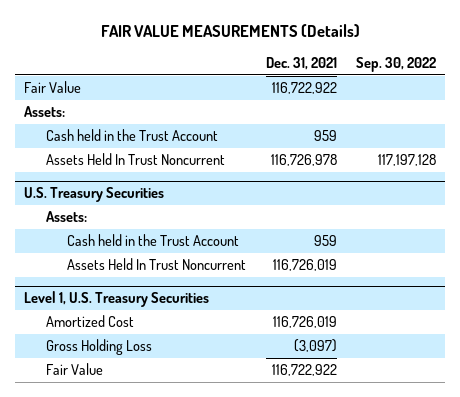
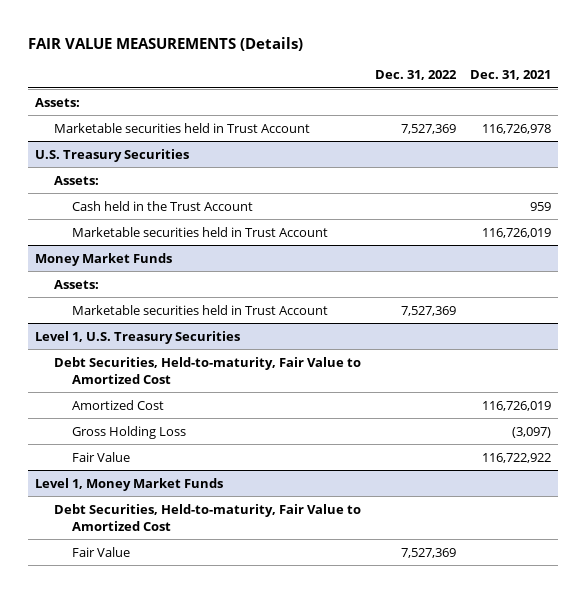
[355,57,436,73] Sep. 30, 2022 -> none
none -> [374,70,457,81] Dec. 31, 2022
[24,81,82,94] Fair Value -> none
[45,129,218,142] Cash held in the Trust Account -> none
[45,153,225,166] Assets Held In Trust Noncurrent -> [53,122,310,133] Marketable securities held in Trust Account
[67,258,247,271] Assets Held In Trust Noncurrent -> [72,226,329,237] Marketable securities held in Trust Account
none -> [35,252,173,266] Money Market Funds
none -> [53,279,99,289] Assets:
none -> [72,304,329,315] Marketable securities held in Trust Account
none -> [53,356,361,384] Debt Securities, Held-to-maturity, Fair Value to Amortized Cost
none -> [35,477,224,491] Level 1, Money Market Funds
none -> [53,503,361,531] Debt Securities, Held-to-maturity, Fair Value to Amortized Cost
none -> [72,546,131,557] Fair Value

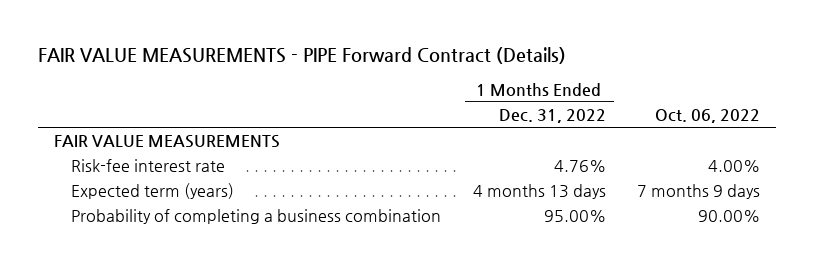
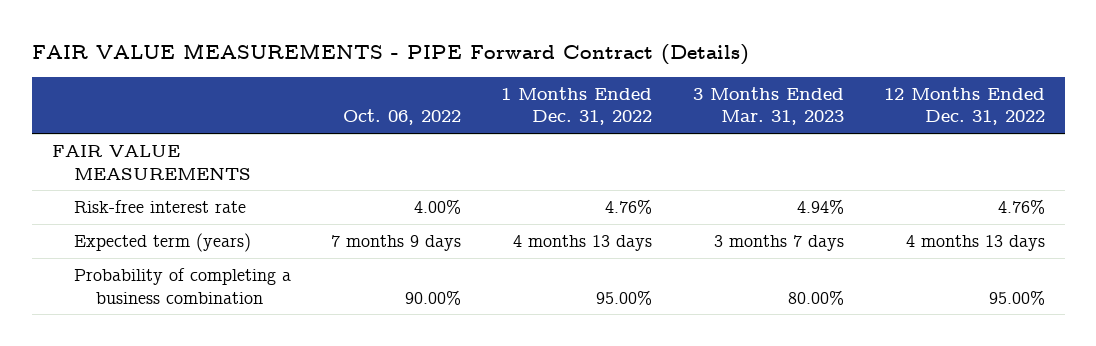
none -> [692,86,844,126] 3 Months Ended Mar. 31, 2023
none -> [883,86,1045,126] 12 Months Ended Dec. 31, 2022
[70,158,225,172] Risk-fee interest rate -> [74,199,247,213] Risk-free interest rate

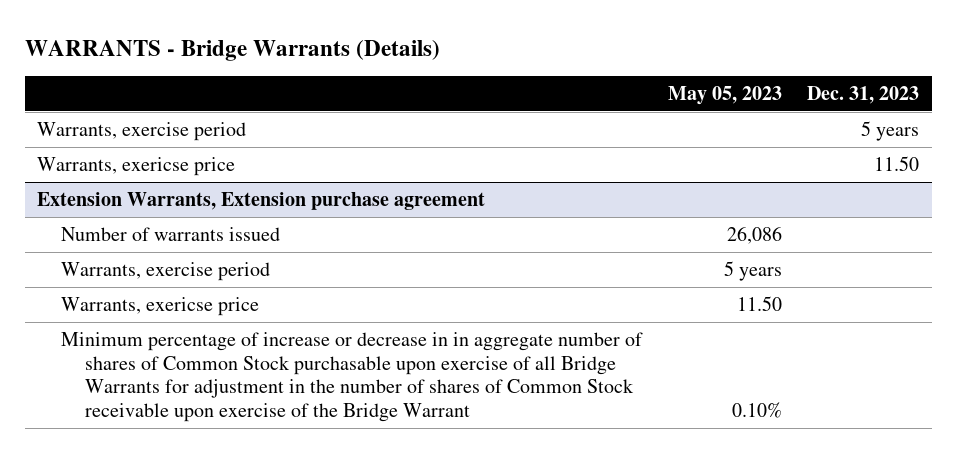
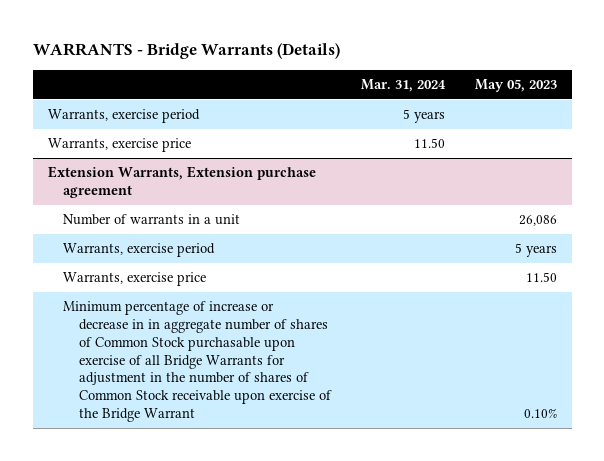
[807,86,920,105] Dec. 31, 2023 -> none
none -> [360,79,446,93] Mar. 31, 2024
[37,157,236,177] Warrants, exericse price -> [47,138,191,153] Warrants, exercise price
[61,227,281,242] Number of warrants issued -> [63,214,241,226] Number of warrants in a unit
[61,297,260,317] Warrants, exericse price -> [63,272,207,287] Warrants, exercise price

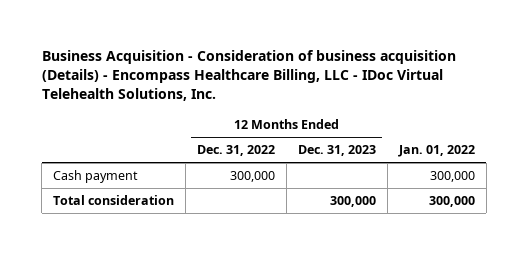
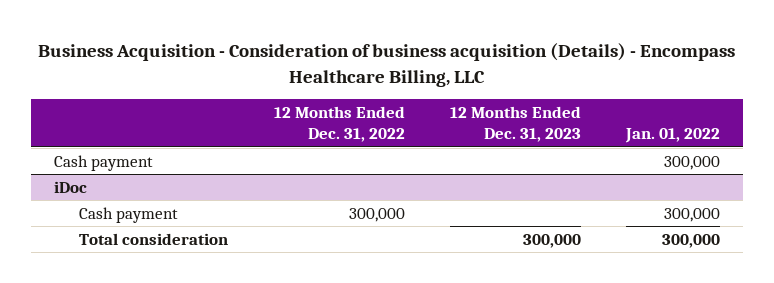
[41,49,456,102] Business Acquisition - Consideration of business acquisition (Details) - Encompass Healthcare Billing, LLC - IDoc Virtual Telehealth Solutions, Inc. -> [37,42,735,87] Business Acquisition - Consideration of business acquisition (Details) - Encompass Healthcare Billing, LLC
none -> [53,154,153,171] Cash payment
none -> [53,180,87,193] iDoc

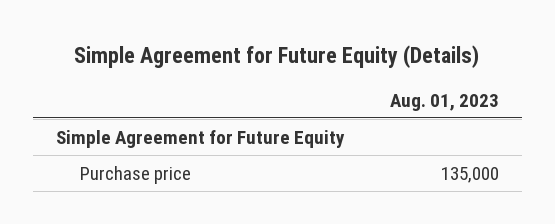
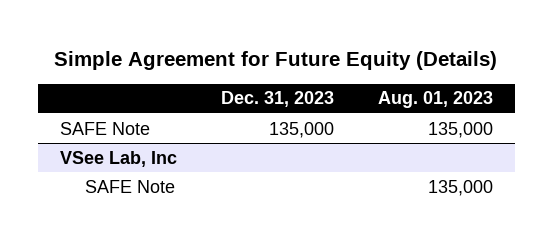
none -> [220,91,334,108] Dec. 31, 2023
[55,129,345,148] Simple Agreement for Future Equity -> none
[80,165,192,184] Purchase price -> [59,121,150,135] SAFE Note
none -> [59,150,177,167] VSee Lab, Inc
none -> [84,179,175,193] SAFE Note

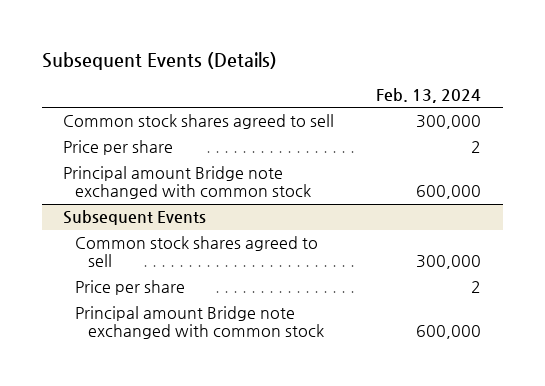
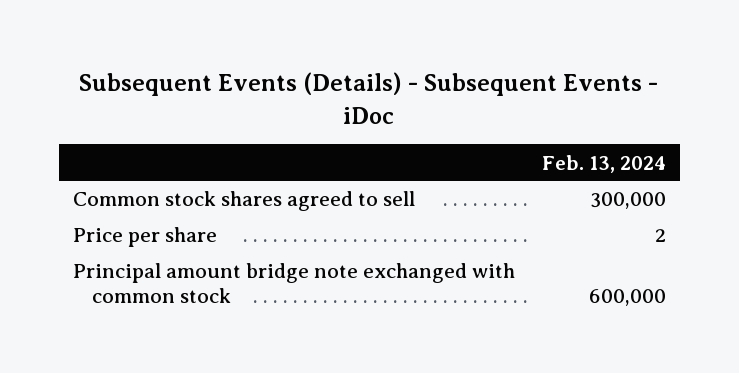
[42,52,278,71] Subsequent Events (Details) -> [79,72,659,124] Subsequent Events (Details) - Subsequent Events - iDoc
[63,210,207,226] Subsequent Events -> none
[75,236,319,268] Common stock shares agreed to sell -> none
[75,280,186,296] Price per share -> none
[75,306,324,340] Principal amount Bridge note exchanged with common stock -> none
[63,166,312,200] Principal amount Bridge note exchanged with common stock -> [72,263,515,303] Principal amount bridge note exchanged with common stock

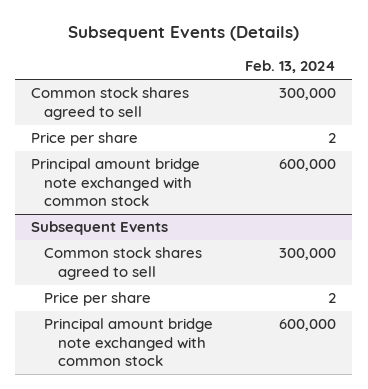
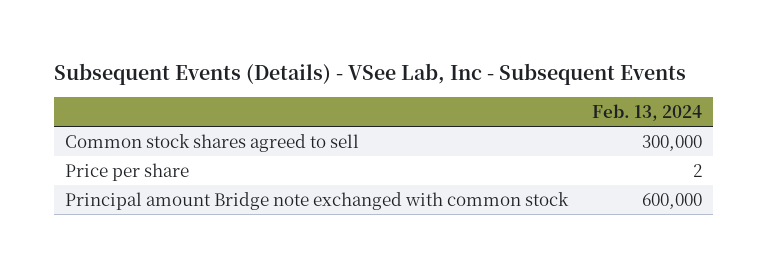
[67,26,299,42] Subsequent Events (Details) -> [53,63,686,86] Subsequent Events (Details) - VSee Lab, Inc - Subsequent Events
[31,221,169,236] Subsequent Events -> none
[44,247,203,280] Common stock shares agreed to sell -> none
[44,292,152,307] Price per share -> none
[44,318,214,367] Principal amount bridge note exchanged with common stock -> none
[31,158,201,207] Principal amount bridge note exchanged with common stock -> [65,191,570,210] Principal amount Bridge note exchanged with common stock

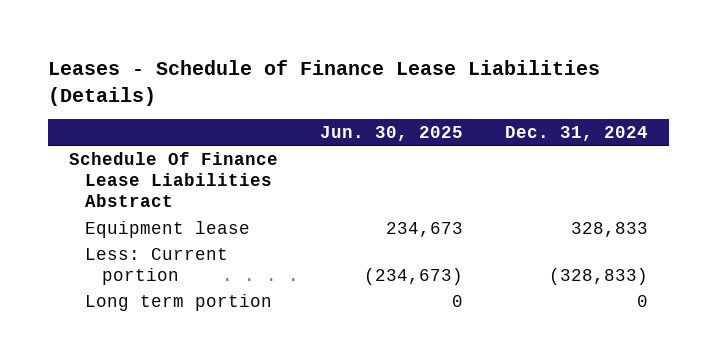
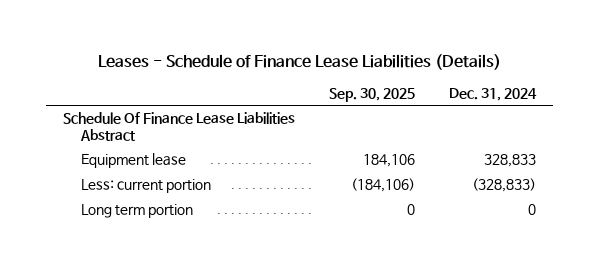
[319,125,463,141] Jun. 30, 2025 -> none
none -> [329,87,416,102] Sep. 30, 2025
[85,247,229,286] Less: Current portion -> [80,179,211,194] Less: current portion

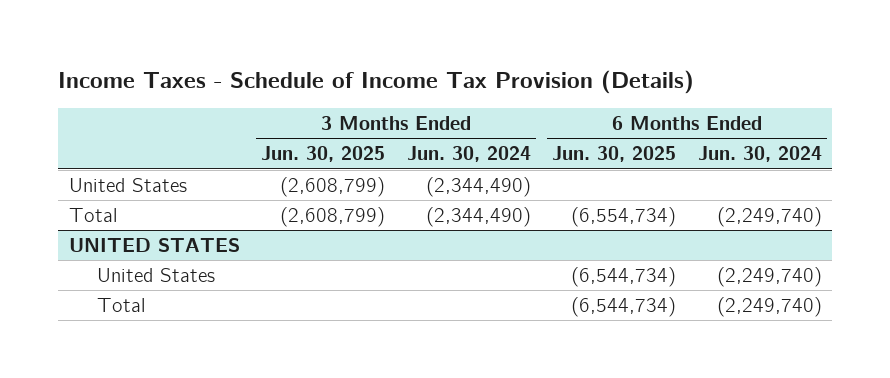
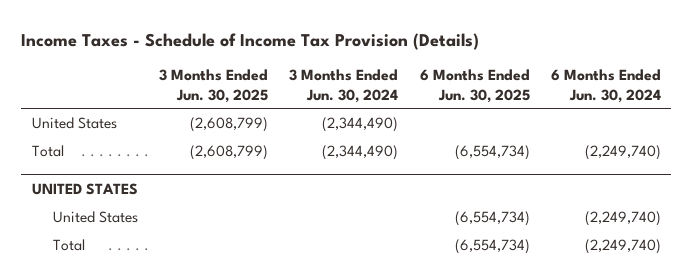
[571,266,677,287] (6,544,734) -> [454,211,530,227] (6,554,734)
[571,296,677,317] (6,544,734) -> [454,239,530,255] (6,554,734)

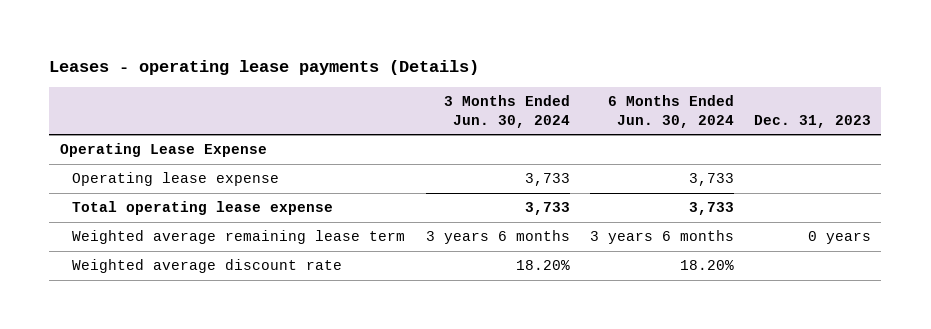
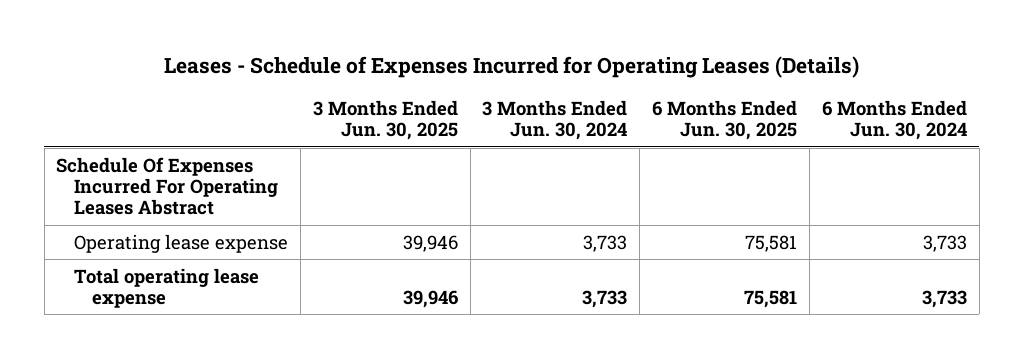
[49,60,480,76] Leases - operating lease payments (Details) -> [163,55,859,78] Leases - Schedule of Expenses Incurred for Operating Leases (Details)
[754,114,872,128] Dec. 31, 2023 -> none
none -> [312,99,458,140] 3 Months Ended Jun. 30, 2025
none -> [652,99,798,140] 6 Months Ended Jun. 30, 2025
[59,143,267,158] Operating Lease Expense -> none
none -> [56,156,279,216] Schedule Of Expenses Incurred For Operating Leases Abstract
[72,230,406,245] Weighted average remaining lease term -> none
[72,259,343,274] Weighted average discount rate -> none

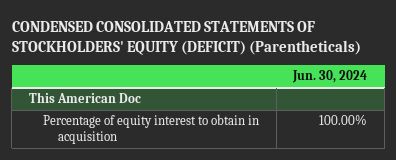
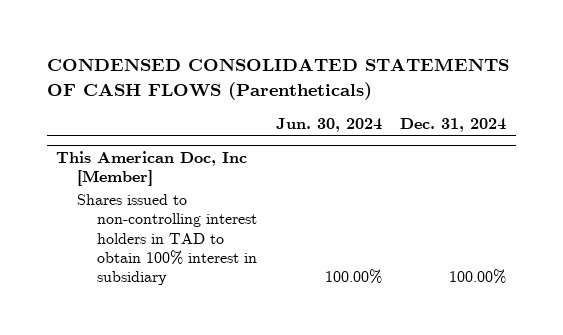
[11,20,361,55] CONDENSED CONSOLIDATED STATEMENTS OF STOCKHOLDERS' EQUITY (DEFICIT) (Parentheticals) -> [46,58,509,100] CONDENSED CONSOLIDATED STATEMENTS OF CASH FLOWS (Parentheticals)
none -> [400,117,507,132] Dec. 31, 2024
[28,92,141,104] This American Doc -> [56,150,248,187] This American Doc, Inc [Member]
[43,114,260,145] Percentage of equity interest to obtain in acquisition -> [76,194,257,286] Shares issued to non-controlling interest holders in TAD to obtain 100% interest in subsidiary

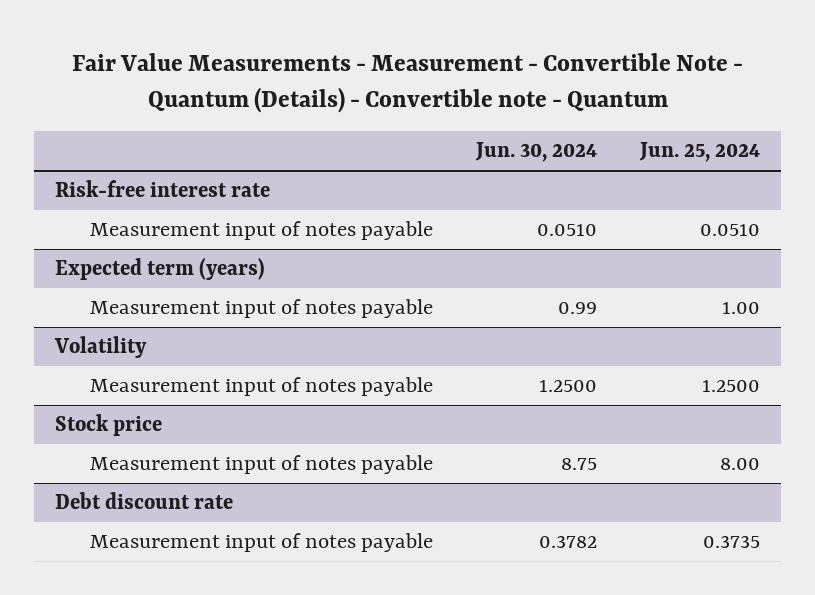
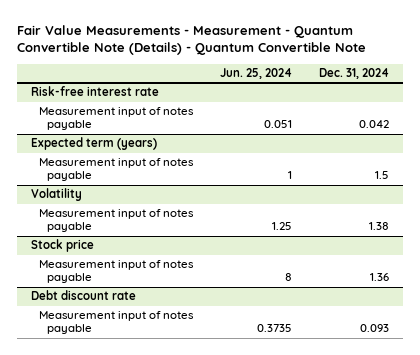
[71,52,743,114] Fair Value Measurements - Measurement - Convertible Note - Quantum (Details) - Convertible note - Quantum -> [17,24,367,56] Fair Value Measurements - Measurement - Quantum Convertible Note (Details) - Quantum Convertible Note
[474,142,597,163] Jun. 30, 2024 -> none
none -> [319,67,390,79] Dec. 31, 2024
[699,224,760,237] 0.0510 -> [264,120,293,129] 0.051
[721,302,760,315] 1.00 -> [288,171,293,180] 1
[701,380,760,393] 1.2500 -> [272,222,293,231] 1.25
[719,458,760,471] 8.00 -> [285,273,293,282] 8

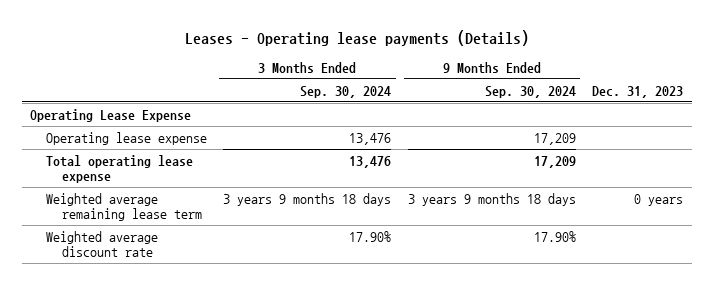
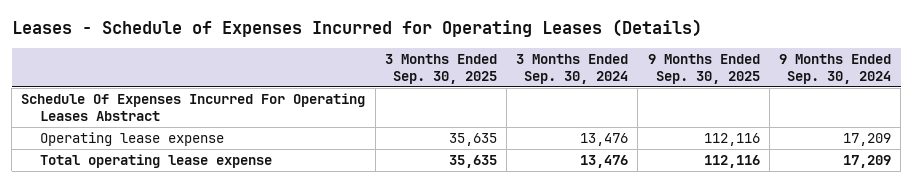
[184,29,529,46] Leases - Operating lease payments (Details) -> [11,18,702,37] Leases - Schedule of Expenses Incurred for Operating Leases (Details)
[592,85,684,98] Dec. 31, 2023 -> none
none -> [384,53,497,84] 3 Months Ended Sep. 30, 2025
none -> [647,53,760,84] 9 Months Ended Sep. 30, 2025
[30,108,192,122] Operating Lease Expense -> none
none -> [21,92,366,122] Schedule Of Expenses Incurred For Operating Leases Abstract
[45,192,202,222] Weighted average remaining lease term -> none
[45,230,158,258] Weighted average discount rate -> none

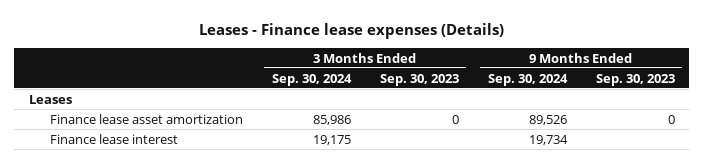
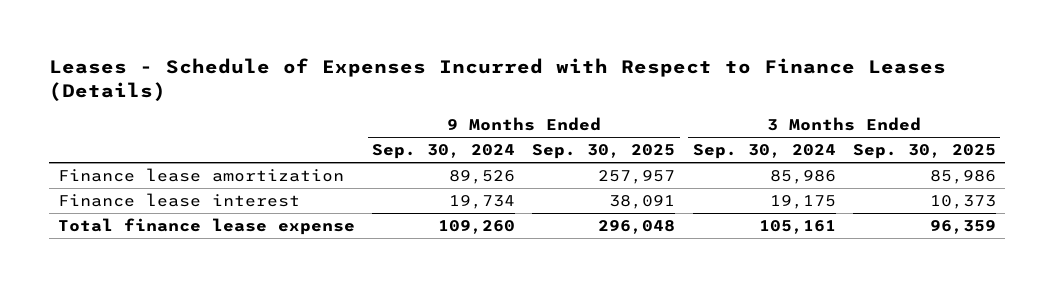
[198,22,504,39] Leases - Finance lease expenses (Details) -> [48,57,946,102] Leases - Schedule of Expenses Incurred with Respect to Finance Leases (Details)
[379,73,459,86] Sep. 30, 2023 -> none
[595,73,675,86] Sep. 30, 2023 -> none
none -> [532,144,676,160] Sep. 30, 2025
none -> [852,144,996,160] Sep. 30, 2025
[28,94,72,104] Leases -> none
[49,113,243,124] Finance lease asset amortization -> [57,167,344,182] Finance lease amortization
none -> [57,217,355,235] Total finance lease expense

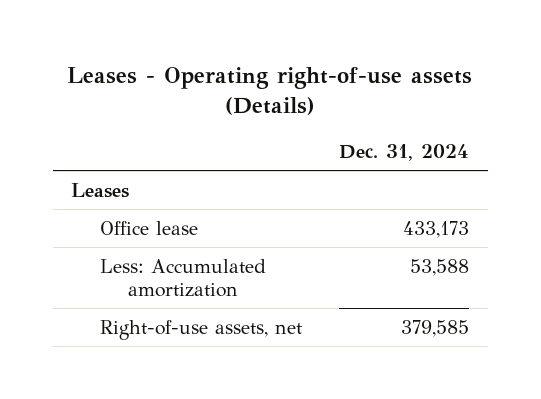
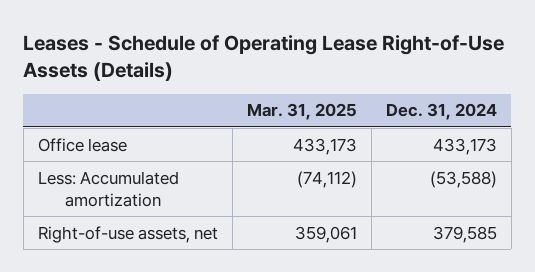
[67,66,473,115] Leases - Operating right-of-use assets (Details) -> [23,34,505,81] Leases - Schedule of Operating Lease Right-of-Use Assets (Details)
none -> [246,103,357,121] Mar. 31, 2025
[71,182,130,198] Leases -> none
[410,258,470,276] 53,588 -> [429,170,497,188] (53,588)

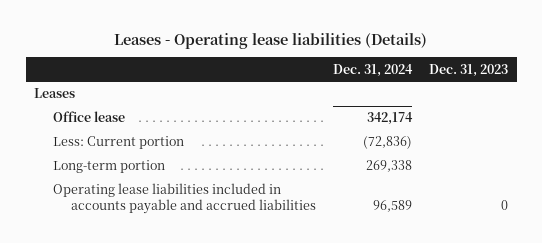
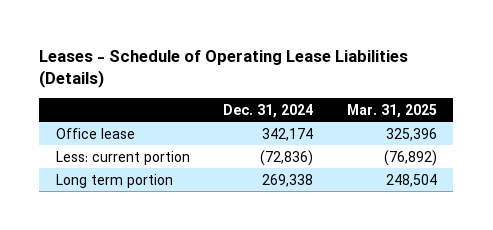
[114,33,428,50] Leases - Operating lease liabilities (Details) -> [39,49,409,88] Leases - Schedule of Operating Lease Liabilities (Details)
[429,63,509,77] Dec. 31, 2023 -> none
none -> [346,103,437,118] Mar. 31, 2025
[34,88,76,99] Leases -> none
[52,183,316,214] Operating lease liabilities included in accounts payable and accrued liabilities -> none
[52,136,184,150] Less: Current portion -> [56,150,191,165] Less: current portion
[52,160,165,174] Long-term portion -> [56,173,174,188] Long term portion

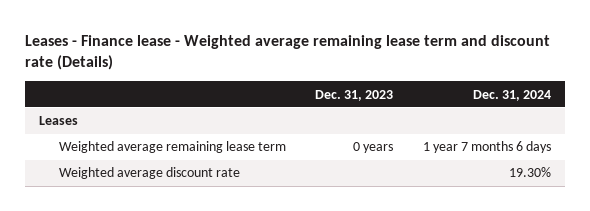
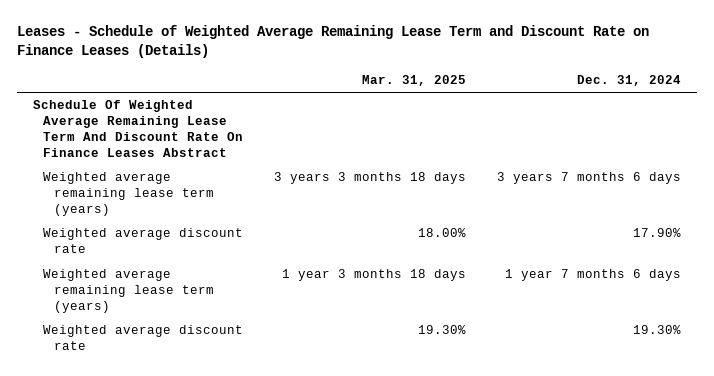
[24,35,550,71] Leases - Finance lease - Weighted average remaining lease term and discount rate (Details) -> [17,25,650,59] Leases - Schedule of Weighted Average Remaining Lease Term and Discount Rate on Finance Leases (Details)
[315,89,394,101] Dec. 31, 2023 -> none
none -> [362,75,467,87] Mar. 31, 2025
[39,116,79,126] Leases -> none
none -> [32,100,244,157] Schedule Of Weighted Average Remaining Lease Term And Discount Rate On Finance Leases Abstract
none -> [43,172,214,217] Weighted average remaining lease term (years)
none -> [43,228,244,254] Weighted average discount rate
[58,141,286,154] Weighted average remaining lease term -> [43,269,214,314] Weighted average remaining lease term (years)

